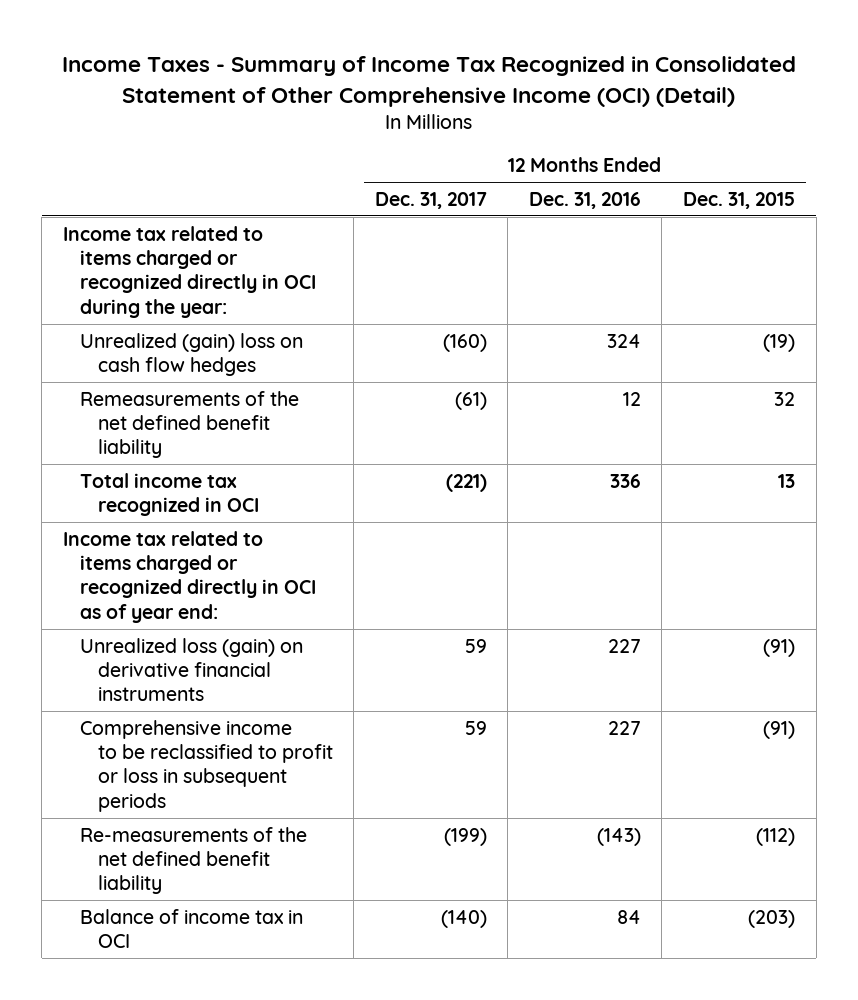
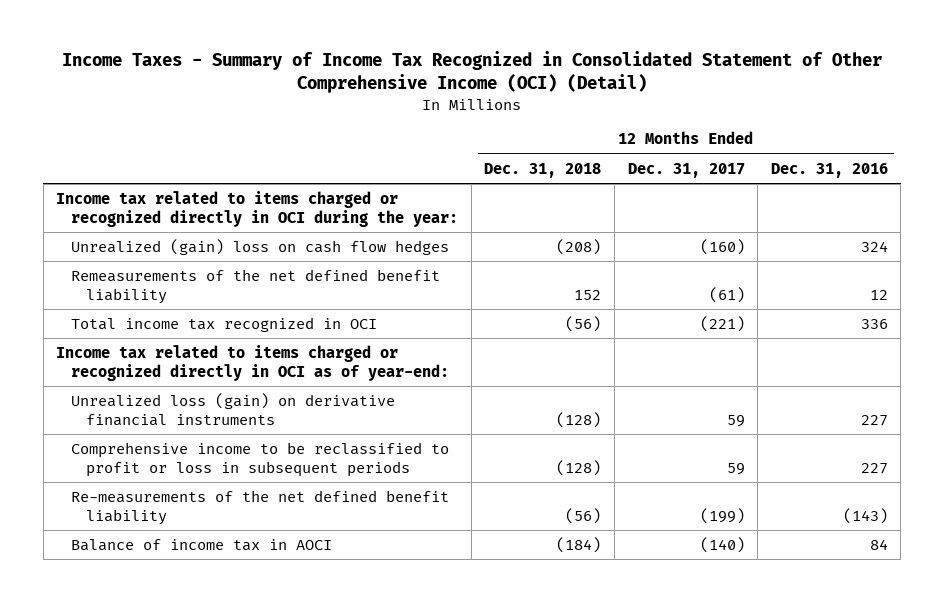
[682,191,795,209] Dec. 31, 2015 -> none
none -> [484,162,602,178] Dec. 31, 2018
[62,530,317,623] Income tax related to items charged or recognized directly in OCI as of year end: -> [56,344,450,381] Income tax related to items charged or recognized directly in OCI as of year-end:
[80,908,304,949] Balance of income tax in OCI -> [71,538,333,551] Balance of income tax in AOCI

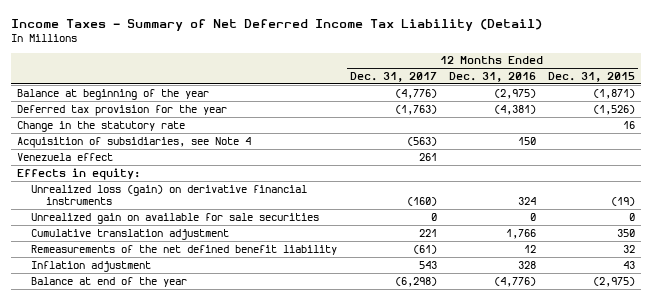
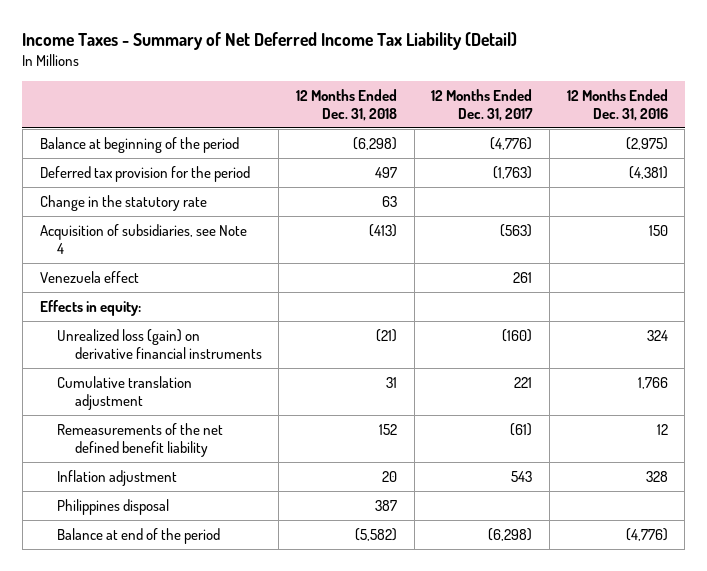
[548,72,636,83] Dec. 31, 2015 -> none
none -> [296,88,398,122] 12 Months Ended Dec. 31, 2018
[17,88,210,100] Balance at beginning of the year -> [39,136,239,153] Balance at beginning of the period
[17,104,228,116] Deferred tax provision for the year -> [39,165,250,182] Deferred tax provision for the period
[31,212,320,224] Unrealized gain on available for sale securities -> none
none -> [57,498,170,515] Philippines disposal
[31,276,188,287] Balance at end of the year -> [57,527,221,544] Balance at end of the period

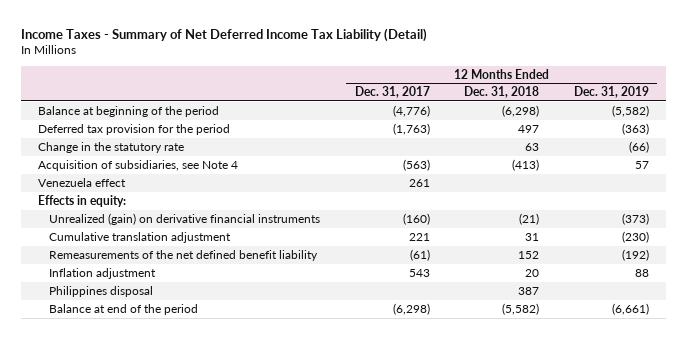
[566,88,668,122] 12 Months Ended Dec. 31, 2016 -> none
none -> [573,86,649,99] Dec. 31, 2019
[57,328,262,360] Unrealized loss (gain) on derivative financial instruments -> [49,212,321,225] Unrealized (gain) on derivative financial instruments

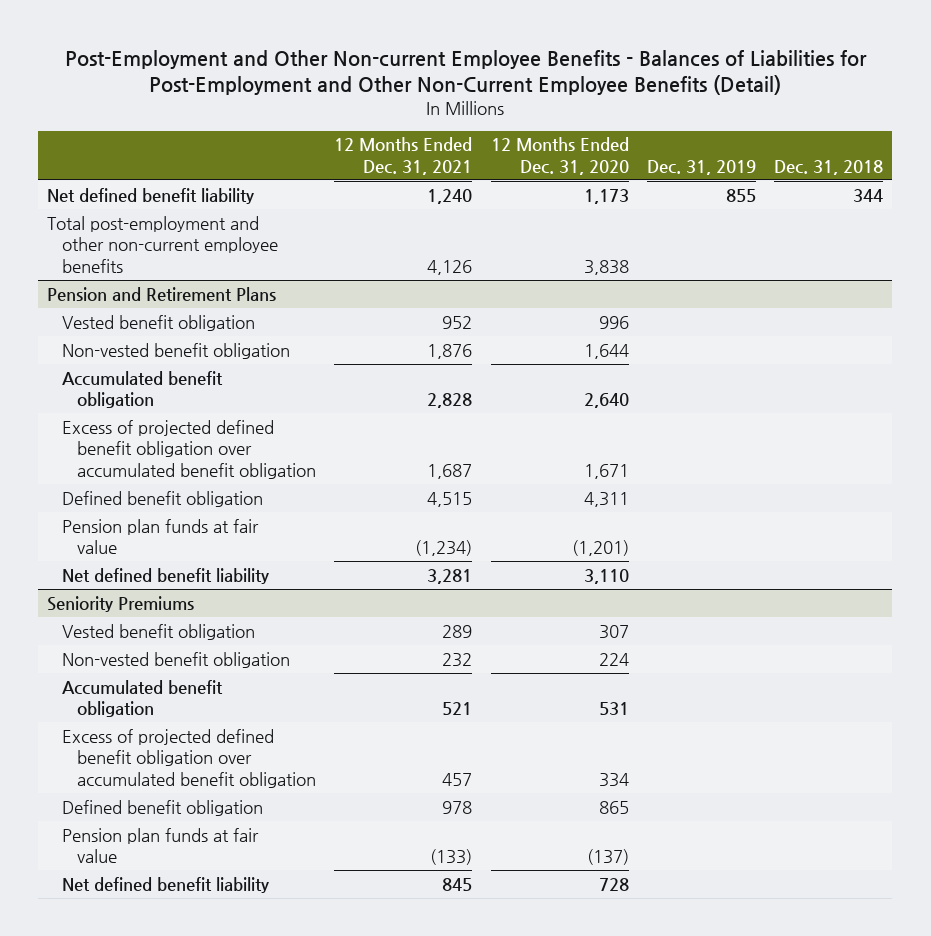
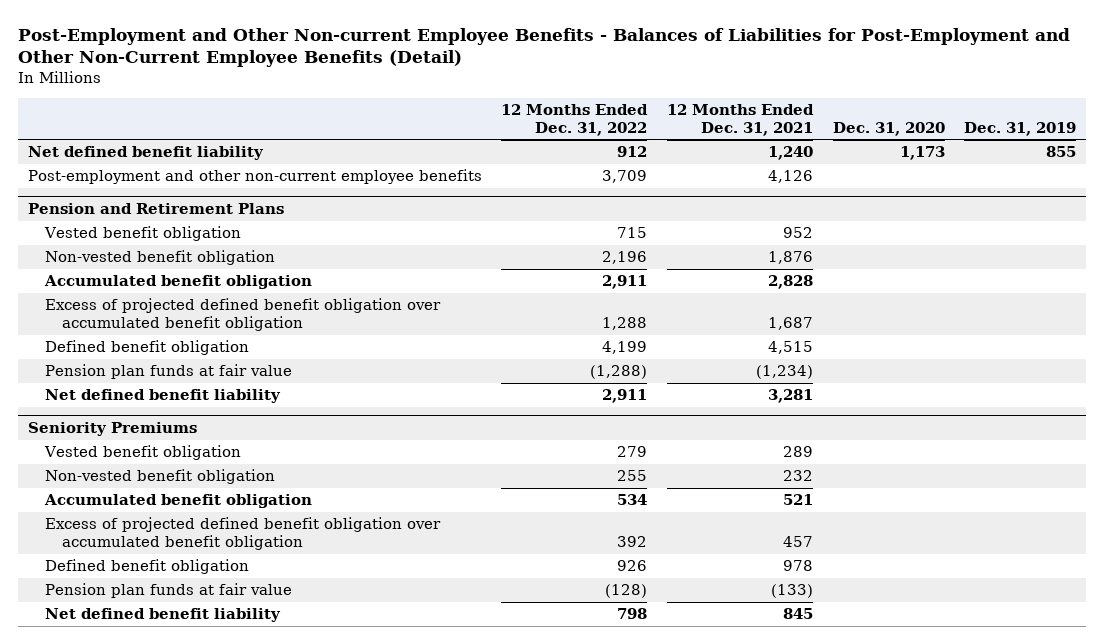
[490,137,629,175] 12 Months Ended Dec. 31, 2020 -> none
[774,159,884,175] Dec. 31, 2018 -> none
none -> [501,103,649,136] 12 Months Ended Dec. 31, 2022
none -> [832,121,945,136] Dec. 31, 2020
[47,215,279,273] Total post-employment and other non-current employee benefits -> [27,169,482,185] Post-employment and other non-current employee benefits

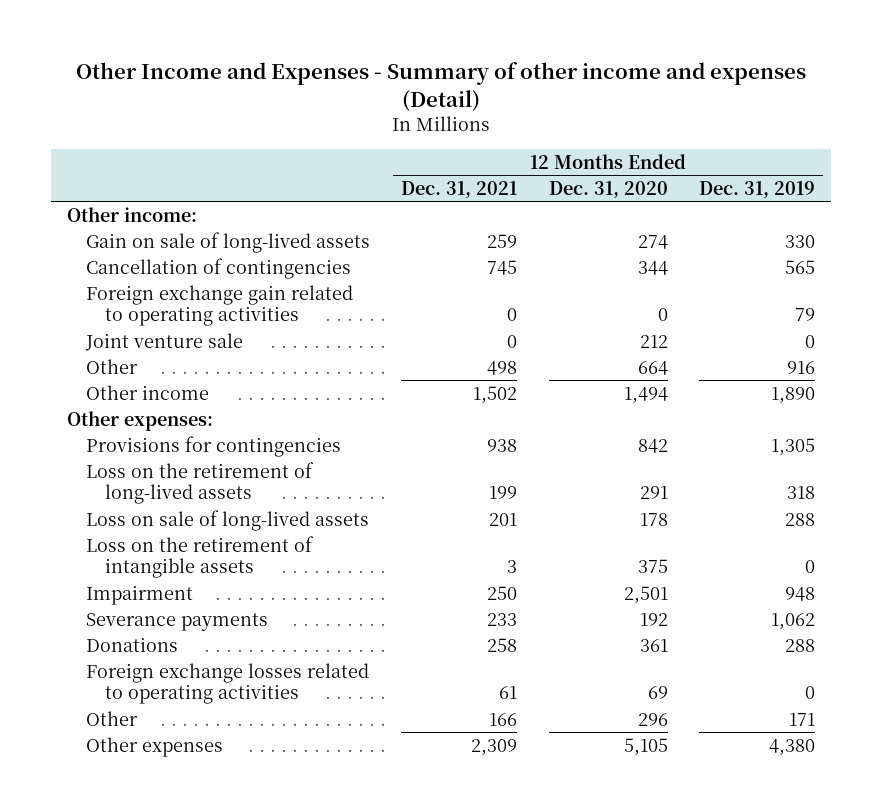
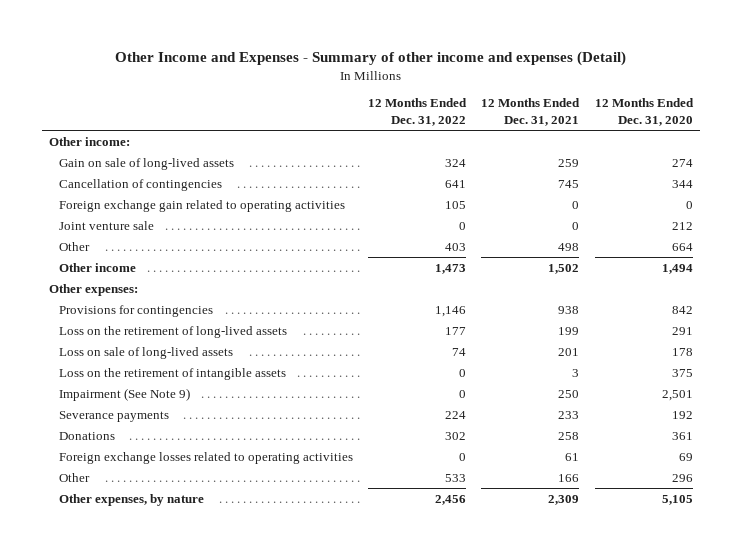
[699,180,816,198] Dec. 31, 2019 -> none
none -> [367,98,467,127] 12 Months Ended Dec. 31, 2022
[85,584,193,605] Impairment -> [58,387,190,401] Impairment (See Note 9)
[85,736,223,757] Other expenses -> [58,493,204,506] Other expenses, by nature

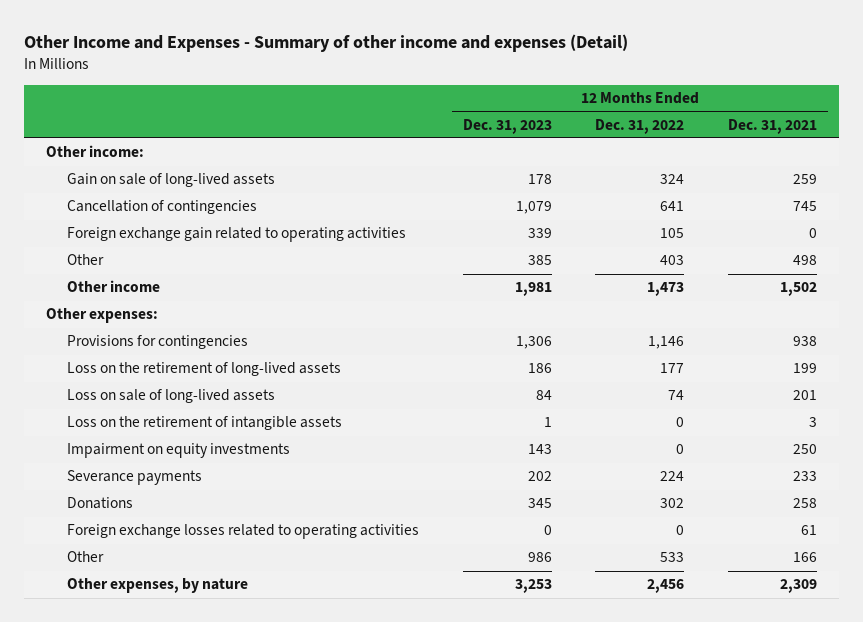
[594,98,694,127] 12 Months Ended Dec. 31, 2020 -> none
none -> [462,118,552,134] Dec. 31, 2023
[58,220,154,230] Joint venture sale -> none
[58,387,190,401] Impairment (See Note 9) -> [67,443,291,459] Impairment on equity investments

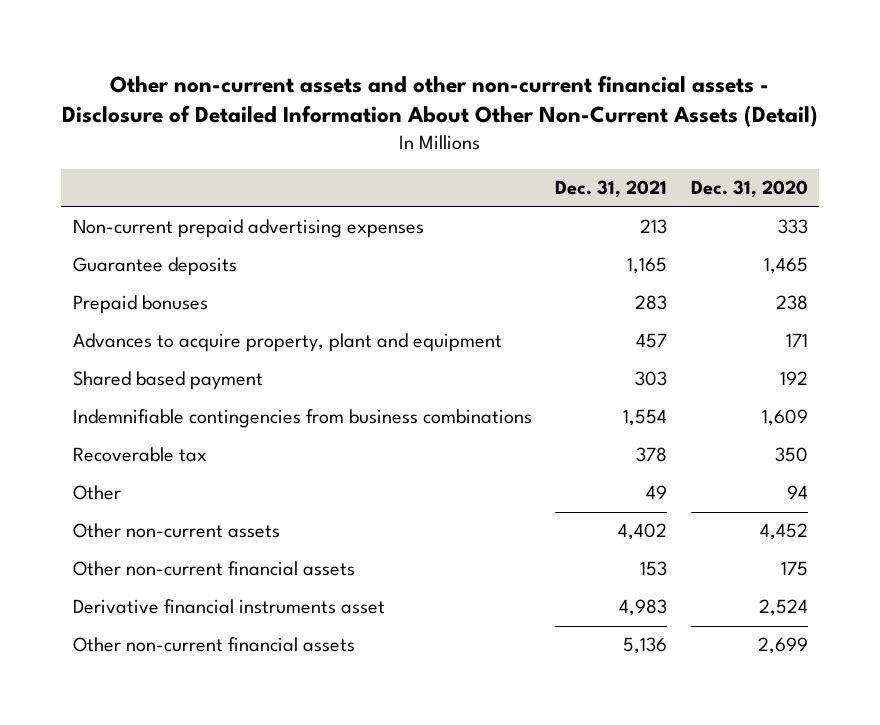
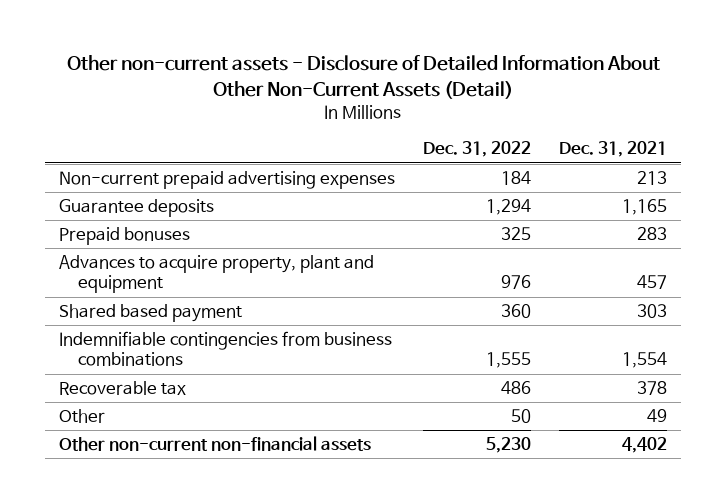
[62,74,819,128] Other non-current assets and other non-current financial assets - Disclosure of Detailed Information About Other Non-Current Assets (Detail) -> [67,55,661,99] Other non-current assets - Disclosure of Detailed Information About Other Non-Current Assets (Detail)
[690,180,808,198] Dec. 31, 2020 -> none
none -> [423,141,532,158] Dec. 31, 2022
[72,561,355,577] Other non-current financial assets -> none
[72,599,385,615] Derivative financial instruments asset -> none
[72,637,355,653] Other non-current financial assets -> none
[72,523,280,539] Other non-current assets -> [58,436,371,452] Other non-current non-financial assets

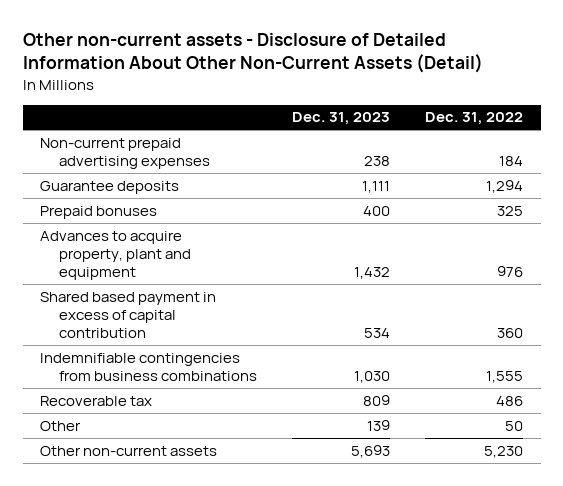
[559,141,668,158] Dec. 31, 2021 -> none
none -> [291,112,390,126] Dec. 31, 2023
[58,304,242,323] Shared based payment -> none
none -> [40,291,217,339] Shared based payment in excess of capital contribution
[58,436,371,452] Other non-current non-financial assets -> [40,445,218,456] Other non-current assets

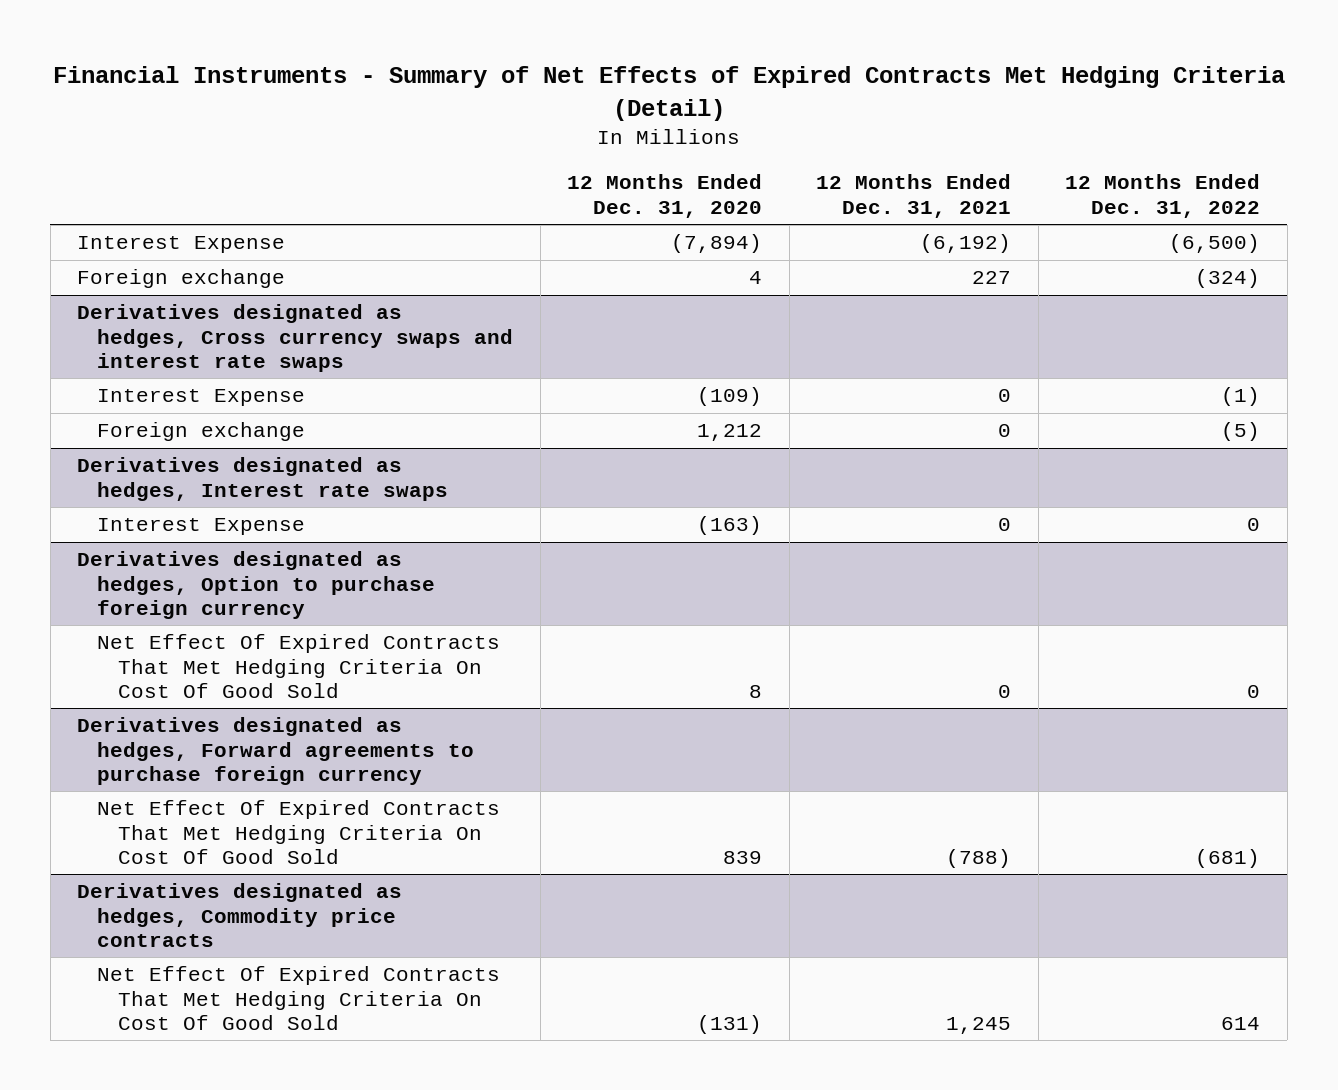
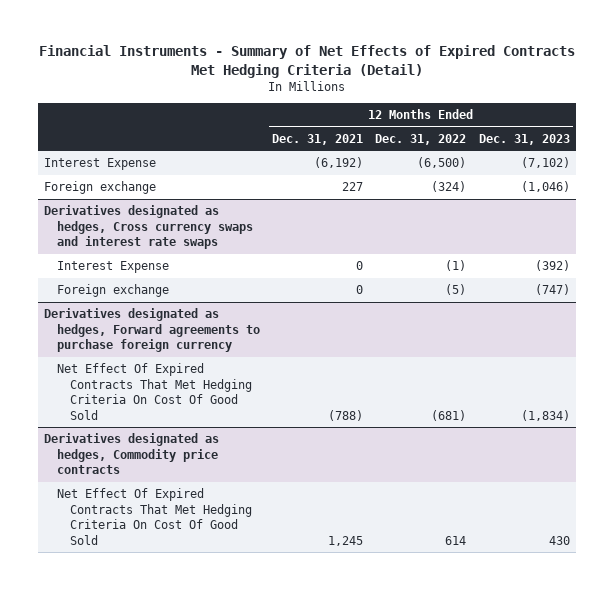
[567,174,763,218] 12 Months Ended Dec. 31, 2020 -> none
none -> [478,133,570,145] Dec. 31, 2023
[77,457,449,501] Derivatives designated as hedges, Interest rate swaps -> none
[97,518,306,536] Interest Expense -> none
[77,551,436,619] Derivatives designated as hedges, Option to purchase foreign currency -> none
[97,634,501,698] Net Effect Of Expired Contracts That Met Hedging Criteria On Cost Of Good Sold -> none

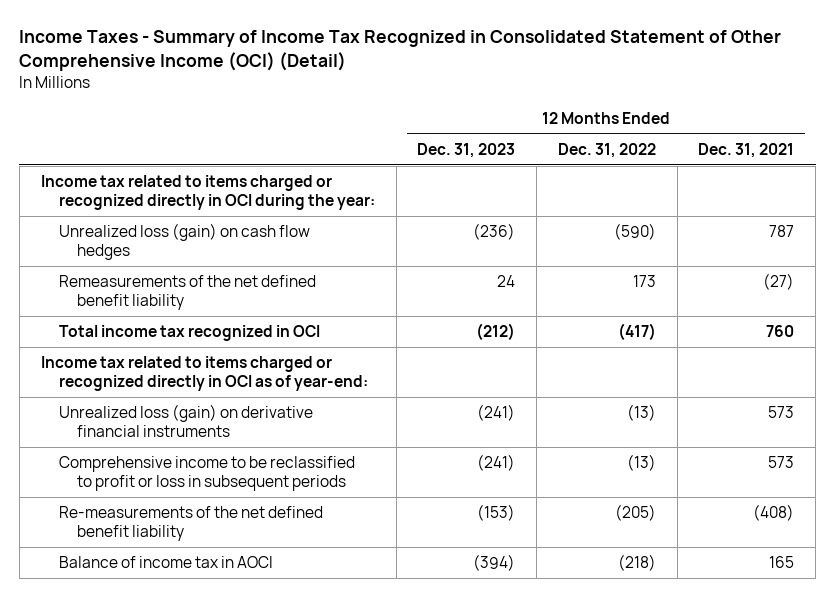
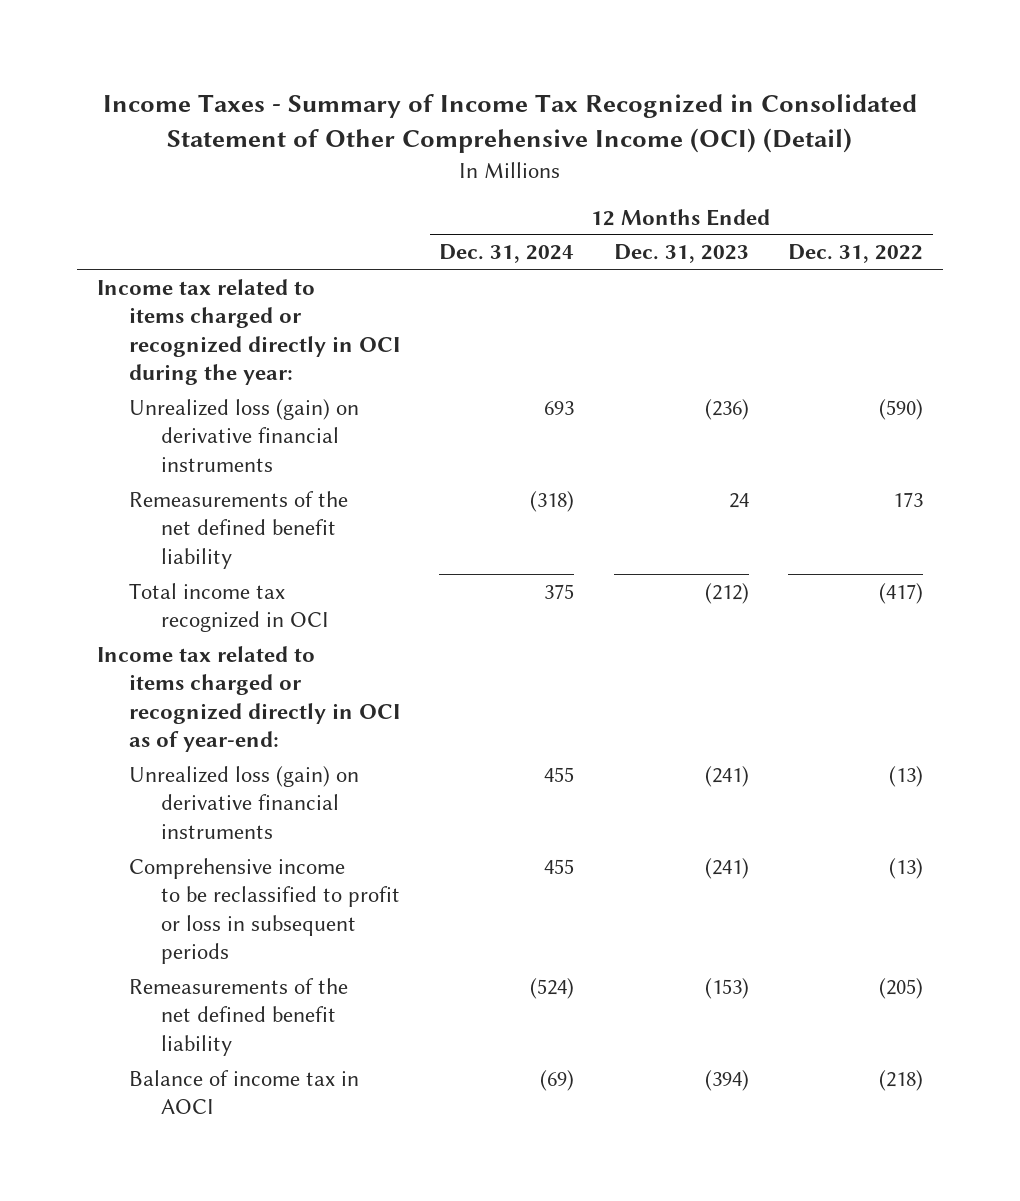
[698,142,795,158] Dec. 31, 2021 -> none
none -> [439,244,575,264] Dec. 31, 2024
[58,223,310,260] Unrealized loss (gain) on cash flow hedges -> [129,398,360,472] Unrealized loss (gain) on derivative financial instruments
[58,506,323,541] Re-measurements of the net defined benefit liability -> [129,977,349,1056] Remeasurements of the net defined benefit liability

